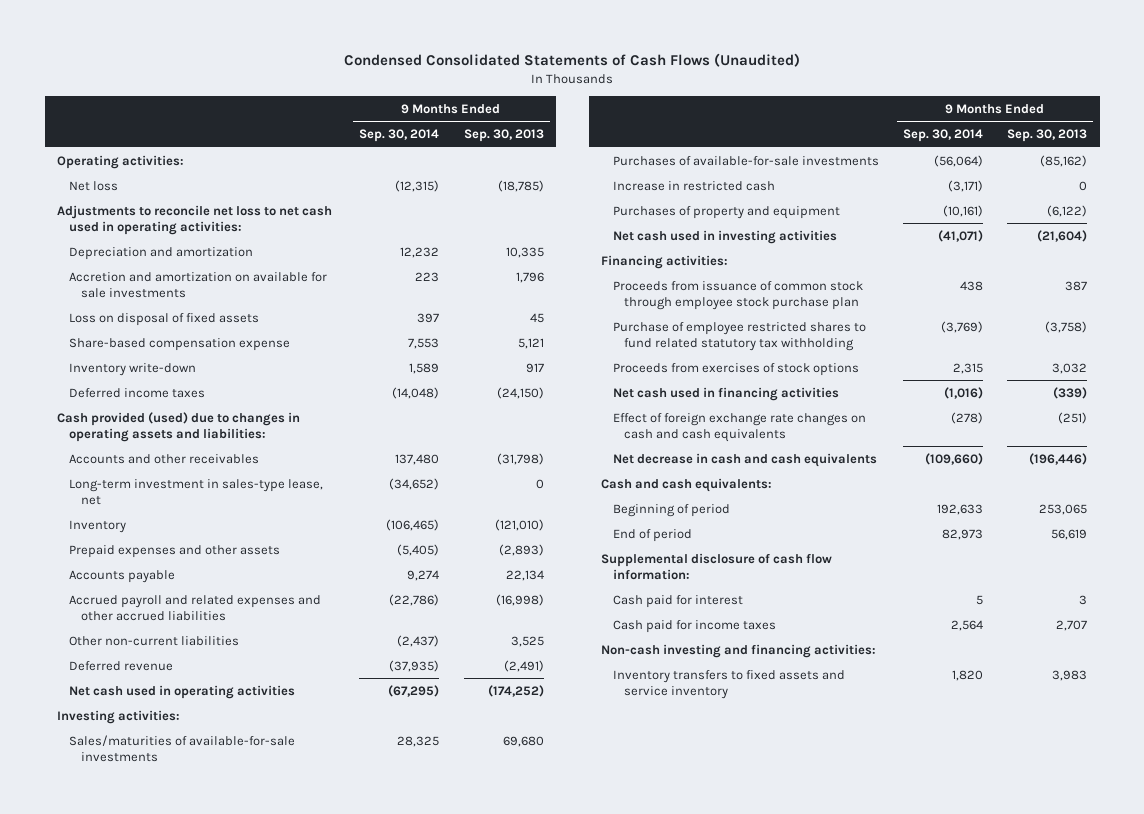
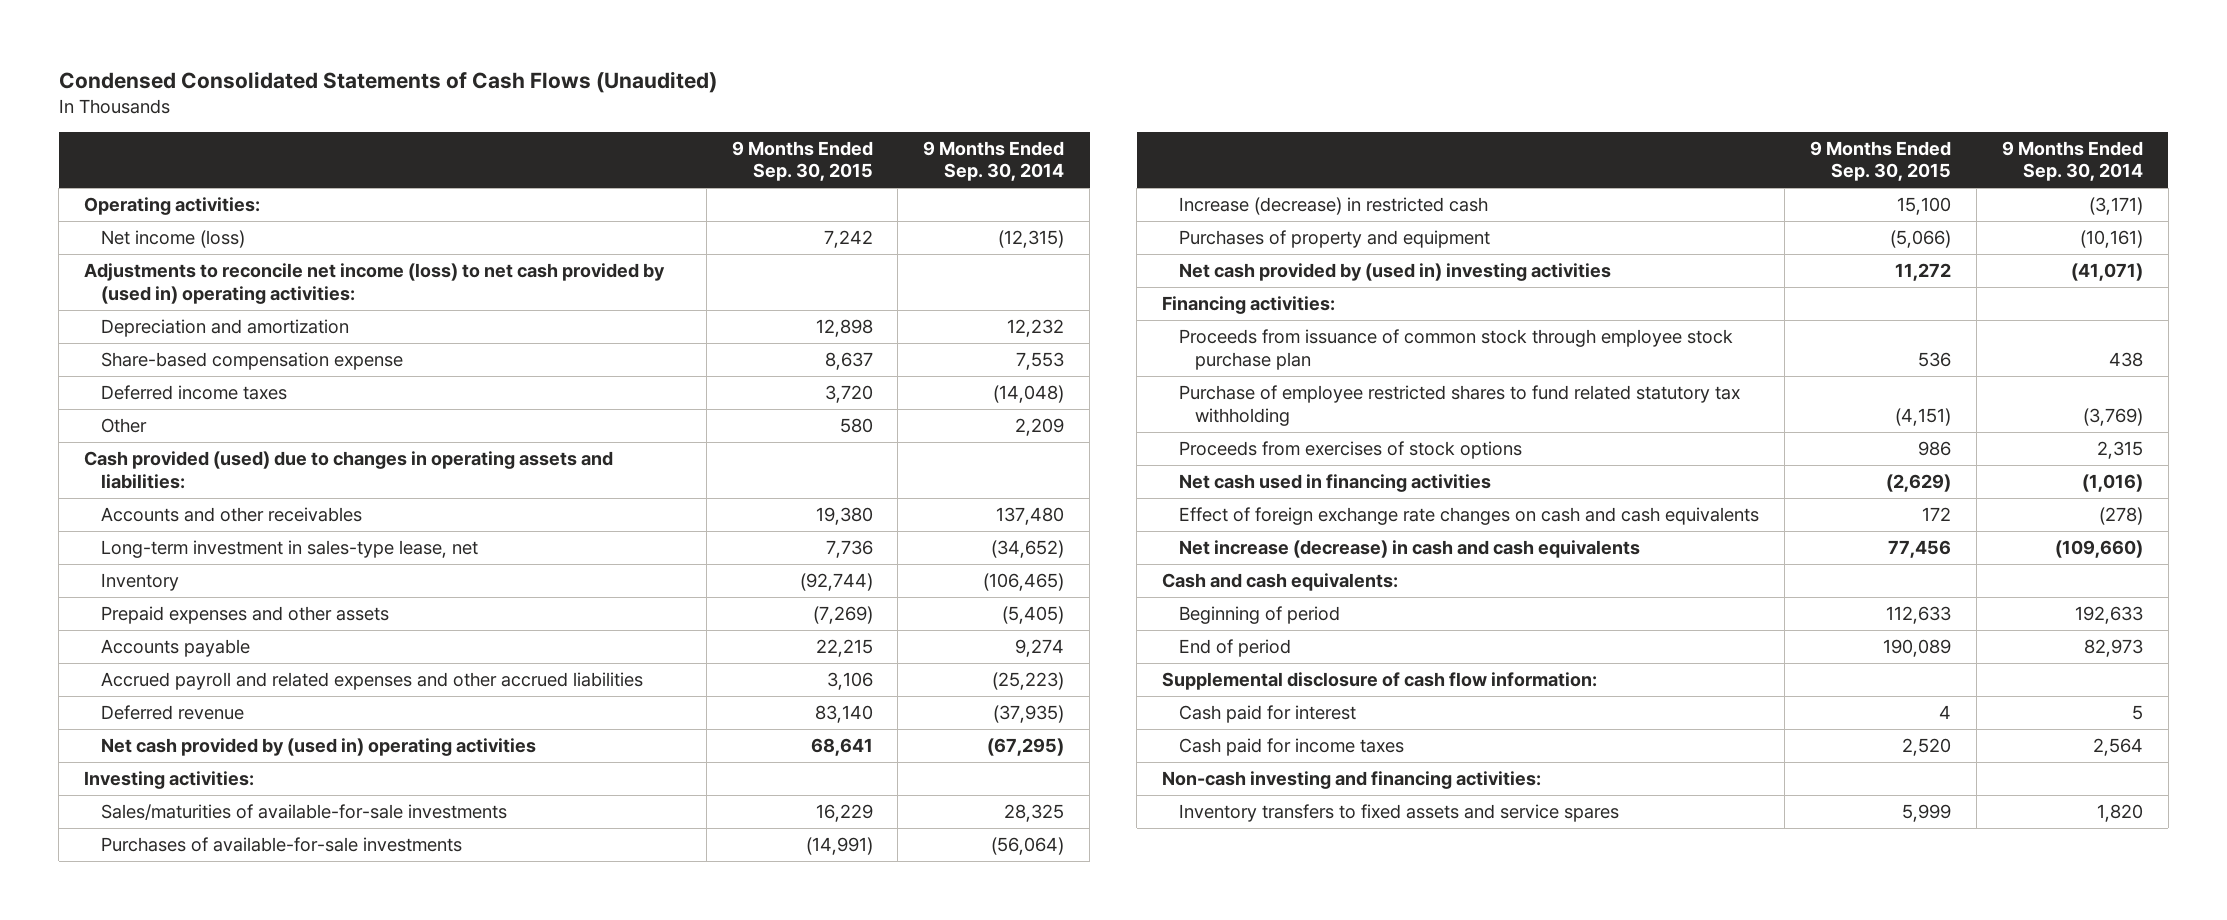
[463,129,544,143] Sep. 30, 2013 -> none
none -> [731,140,873,182] 9 Months Ended Sep. 30, 2015
[68,180,118,191] Net loss -> [100,230,245,249] Net income (loss)
[56,204,332,235] Adjustments to reconcile net loss to net cash used in operating activities: -> [84,263,666,304] Adjustments to reconcile net income (loss) to net cash provided by (used in) operating activities:
[68,271,327,298] Accretion and amortization on available for sale investments -> none
[68,312,259,326] Loss on disposal of fixed assets -> none
[68,362,196,376] Inventory write-down -> none
none -> [100,418,147,434] Other
[68,635,239,646] Other non-current liabilities -> none
[389,593,440,606] (22,786) -> [992,672,1065,691] (25,223)
[68,684,295,699] Net cash used in operating activities -> [100,738,536,757] Net cash provided by (used in) operating activities
[612,180,775,191] Increase in restricted cash -> [1178,197,1488,216] Increase (decrease) in restricted cash
[612,229,837,244] Net cash used in investing activities -> [1178,263,1611,282] Net cash provided by (used in) investing activities
[612,452,877,467] Net decrease in cash and cash equivalents -> [1178,540,1640,559] Net increase (decrease) in cash and cash equivalents
[612,669,845,699] Inventory transfers to fixed assets and service inventory -> [1178,804,1619,823] Inventory transfers to fixed assets and service spares

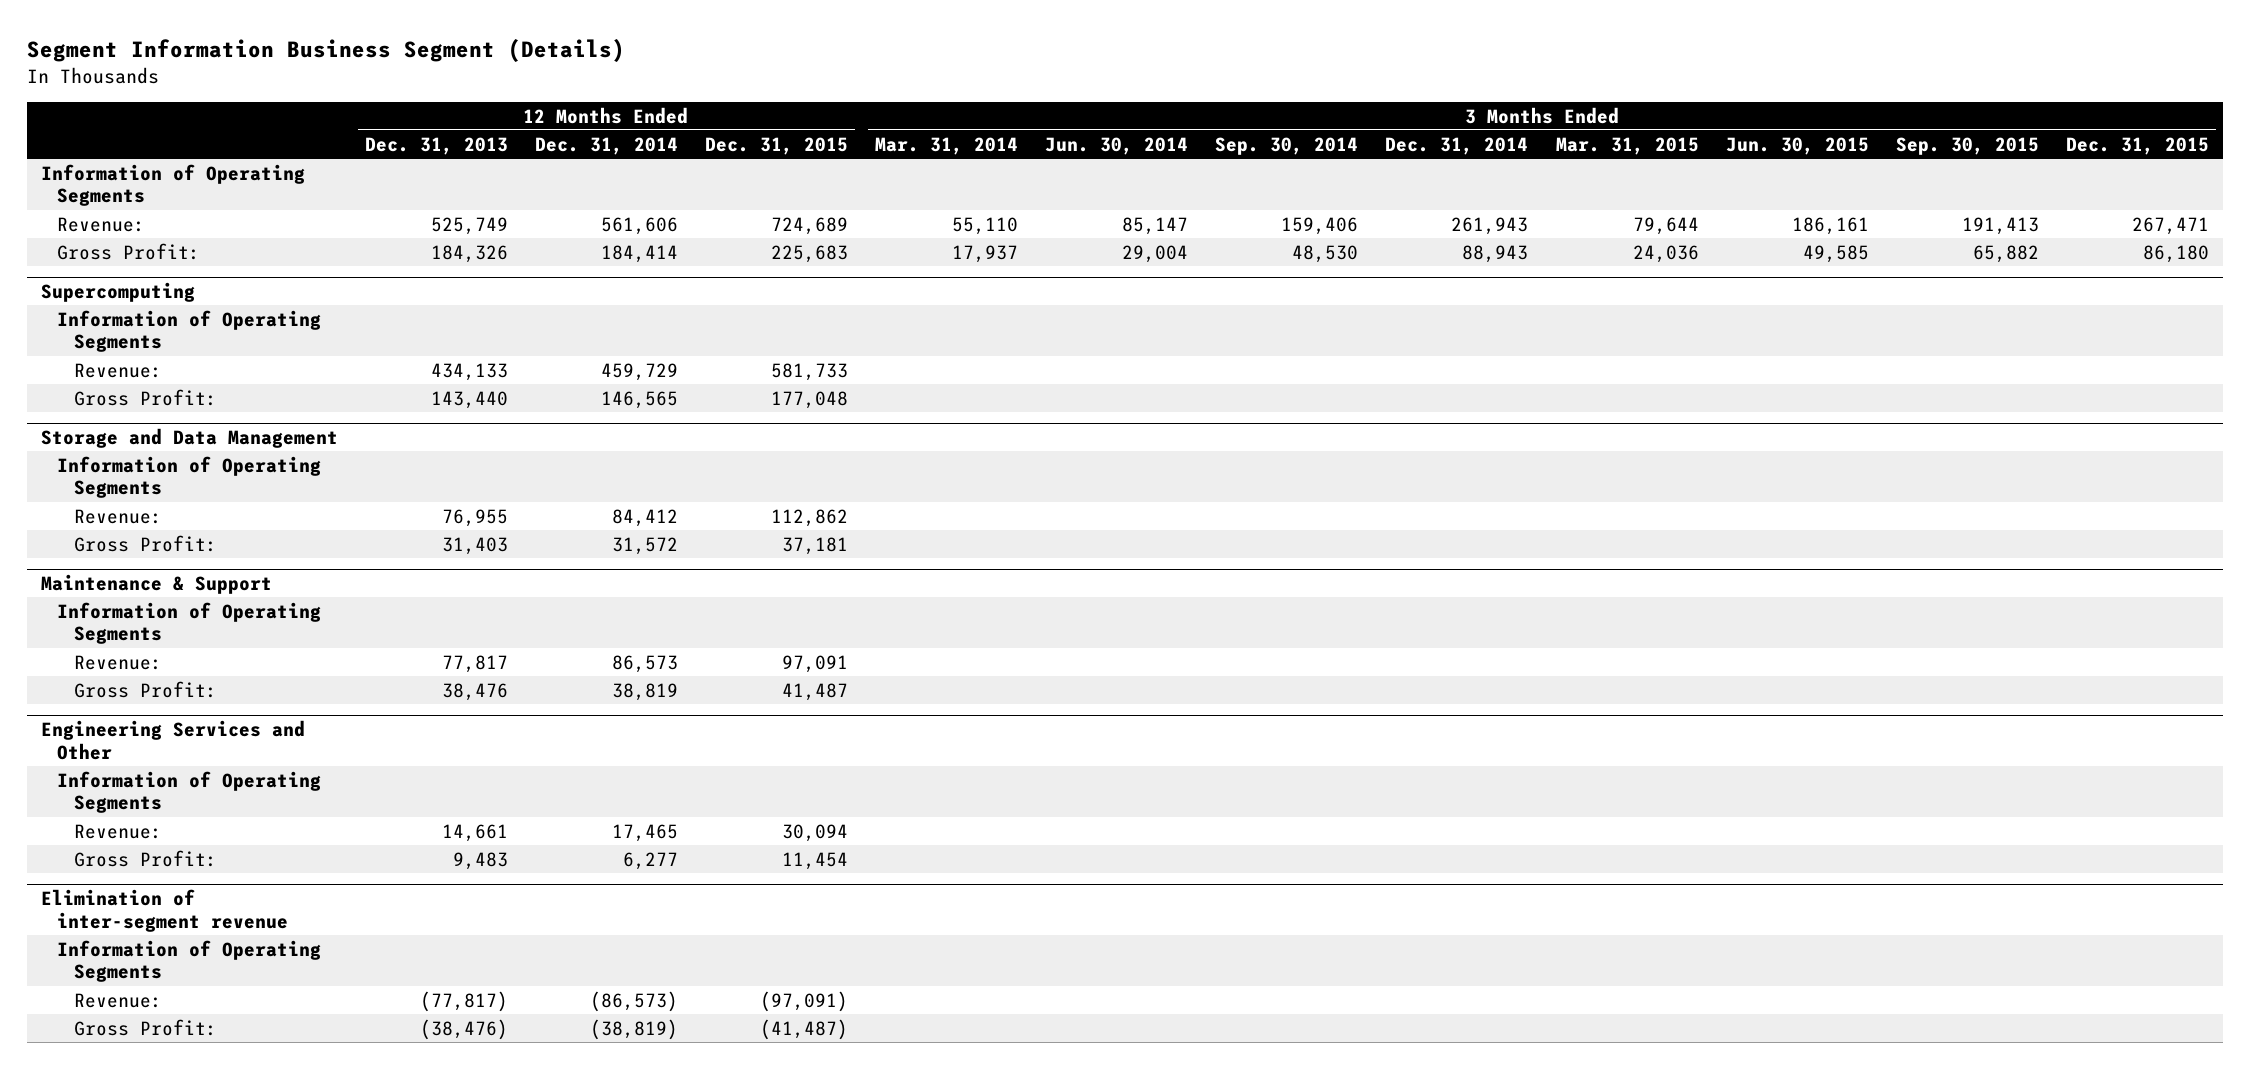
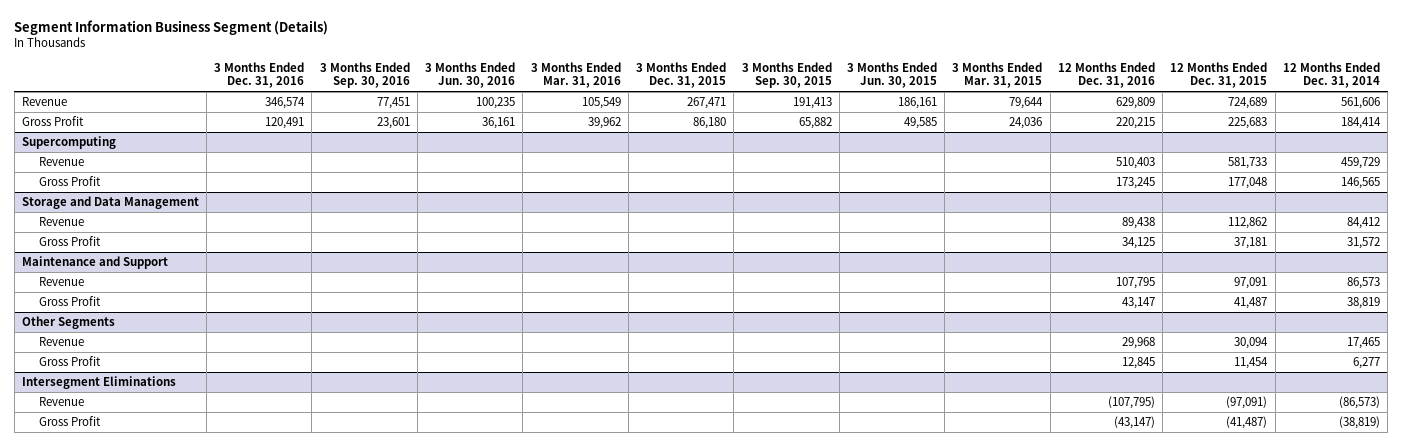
[364,136,508,155] Dec. 31, 2013 -> none
[875,136,1019,155] Mar. 31, 2014 -> none
[1045,136,1189,155] Jun. 30, 2014 -> none
[1215,136,1359,155] Sep. 30, 2014 -> none
[1385,136,1529,155] Dec. 31, 2014 -> none
none -> [214,62,305,89] 3 Months Ended Dec. 31, 2016
none -> [319,62,410,89] 3 Months Ended Sep. 30, 2016
none -> [425,62,516,89] 3 Months Ended Jun. 30, 2016
none -> [530,62,621,89] 3 Months Ended Mar. 31, 2016
none -> [1057,62,1155,89] 12 Months Ended Dec. 31, 2016
[40,163,305,207] Information of Operating Segments -> none
[57,216,146,232] Revenue: -> [21,97,67,107] Revenue
[57,242,201,260] Gross Profit: -> [21,116,84,127] Gross Profit
[57,309,322,353] Information of Operating Segments -> none
[74,362,163,378] Revenue: -> [39,157,85,167] Revenue
[74,388,218,406] Gross Profit: -> [39,176,102,187] Gross Profit
[57,455,322,499] Information of Operating Segments -> none
[57,601,322,645] Information of Operating Segments -> none
[57,770,322,814] Information of Operating Segments -> none
[57,939,322,983] Information of Operating Segments -> none
[74,508,163,524] Revenue: -> [39,217,85,227] Revenue
[74,534,218,552] Gross Profit: -> [39,236,102,247] Gross Profit
[40,574,272,595] Maintenance & Support -> [21,256,168,270] Maintenance and Support
[74,654,163,670] Revenue: -> [39,277,85,287] Revenue
[74,680,218,698] Gross Profit: -> [39,296,102,307] Gross Profit
[40,720,305,760] Engineering Services and Other -> [21,316,115,330] Other Segments
[74,823,163,839] Revenue: -> [39,337,85,347] Revenue
[74,849,218,867] Gross Profit: -> [39,356,102,367] Gross Profit
[40,889,289,932] Elimination of inter-segment revenue -> [21,376,176,390] Intersegment Eliminations
[74,992,163,1008] Revenue: -> [39,397,85,407] Revenue
[74,1018,218,1036] Gross Profit: -> [39,416,102,427] Gross Profit

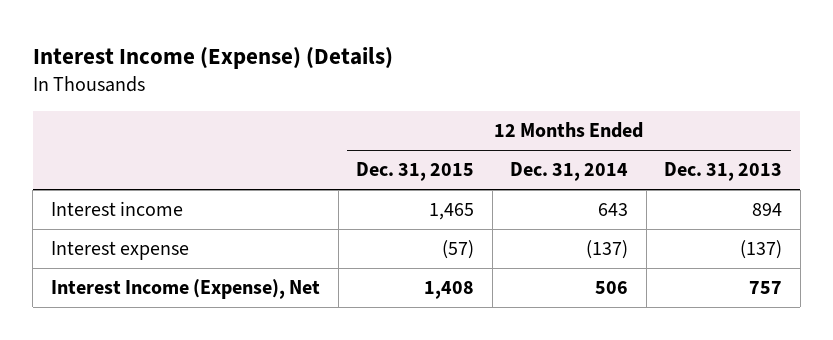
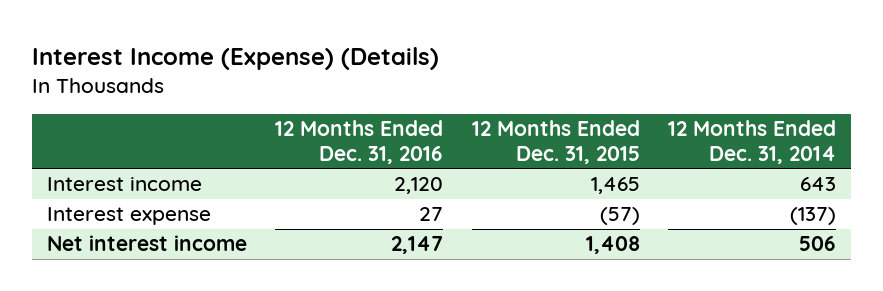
[664,162,783,182] Dec. 31, 2013 -> none
none -> [275,120,444,164] 12 Months Ended Dec. 31, 2016
[50,279,320,300] Interest Income (Expense), Net -> [46,235,247,252] Net interest income

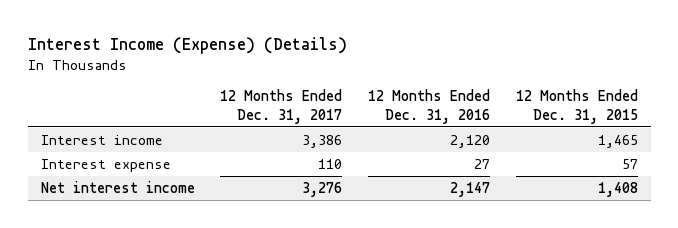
[668,120,837,164] 12 Months Ended Dec. 31, 2014 -> none
none -> [220,89,343,124] 12 Months Ended Dec. 31, 2017
[599,207,640,226] (57) -> [621,159,638,170] 57

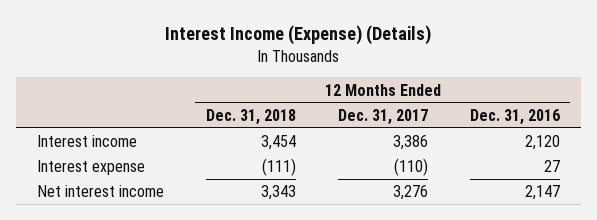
[515,89,638,124] 12 Months Ended Dec. 31, 2015 -> none
none -> [205,108,296,125] Dec. 31, 2018
[318,159,343,170] 110 -> [393,158,428,177] (110)

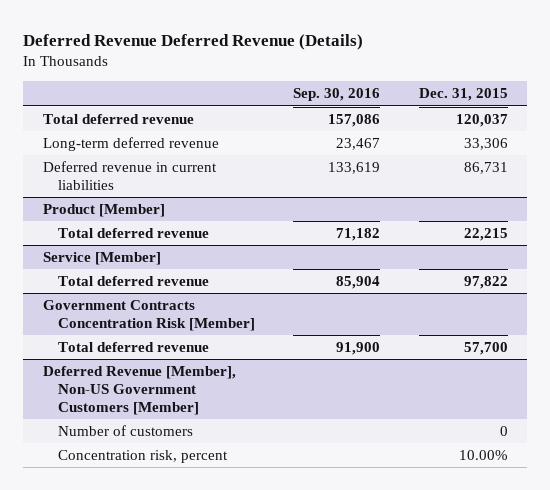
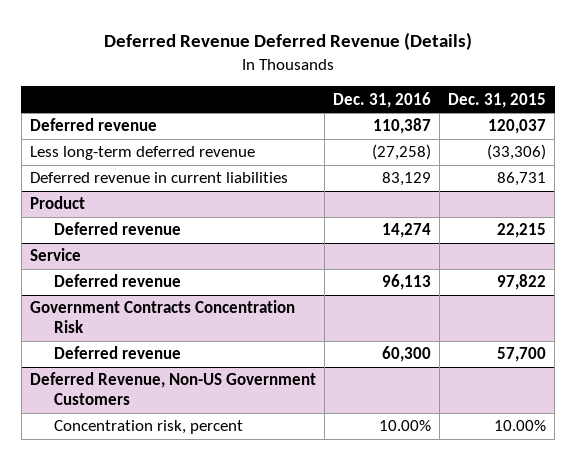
[293,88,381,102] Sep. 30, 2016 -> none
none -> [333,91,432,108] Dec. 31, 2016
[42,114,194,125] Total deferred revenue -> [29,118,157,132] Deferred revenue
[42,137,219,152] Long-term deferred revenue -> [29,146,255,161] Less long-term deferred revenue
[463,138,508,151] 33,306 -> [487,144,547,161] (33,306)
[57,425,193,437] Number of customers -> none
[42,204,165,218] Product [Member] -> [29,196,85,210] Product
[57,228,209,239] Total deferred revenue -> [54,222,182,236] Deferred revenue
[42,252,161,266] Service [Member] -> [29,248,81,262] Service
[57,276,209,287] Total deferred revenue -> [54,274,182,288] Deferred revenue
[42,300,255,331] Government Contracts Concentration Risk [Member] -> [29,300,295,334] Government Contracts Concentration Risk
[57,342,209,353] Total deferred revenue -> [54,346,182,360] Deferred revenue
[42,366,236,415] Deferred Revenue [Member], Non-US Government Customers [Member] -> [29,372,316,406] Deferred Revenue, Non-US Government Customers

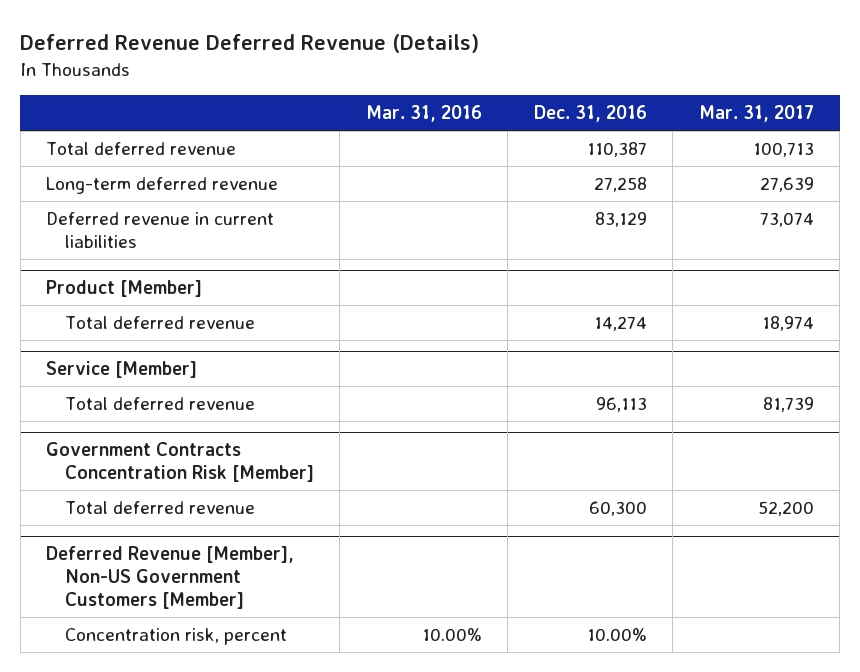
[448,92,547,108] Dec. 31, 2015 -> none
none -> [365,105,482,123] Mar. 31, 2016
none -> [698,105,814,123] Mar. 31, 2017
[29,118,157,132] Deferred revenue -> [46,142,237,156] Total deferred revenue
[29,146,255,161] Less long-term deferred revenue -> [46,177,279,195] Long-term deferred revenue
[372,144,432,161] (27,258) -> [593,177,647,193] 27,258
[29,196,85,210] Product -> [46,280,203,298] Product [Member]
[54,222,182,236] Deferred revenue -> [64,316,255,330] Total deferred revenue
[29,248,81,262] Service -> [46,361,198,379] Service [Member]
[54,274,182,288] Deferred revenue -> [64,397,255,411] Total deferred revenue
[29,300,295,334] Government Contracts Concentration Risk -> [46,442,314,483] Government Contracts Concentration Risk [Member]
[54,346,182,360] Deferred revenue -> [64,501,255,515] Total deferred revenue
[29,372,316,406] Deferred Revenue, Non-US Government Customers -> [46,546,295,610] Deferred Revenue [Member], Non-US Government Customers [Member]

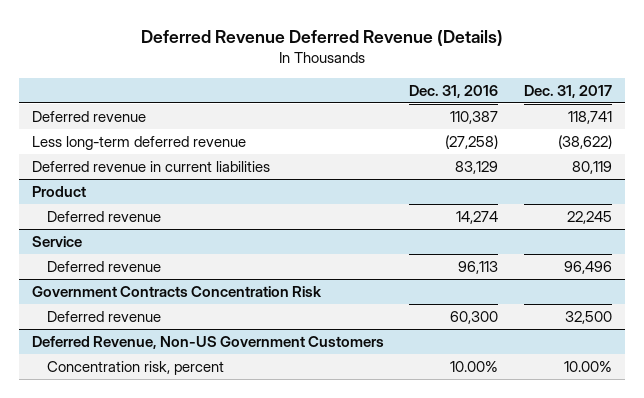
[365,105,482,123] Mar. 31, 2016 -> none
[698,105,814,123] Mar. 31, 2017 -> none
none -> [523,84,612,98] Dec. 31, 2017
[46,142,237,156] Total deferred revenue -> [31,110,146,122] Deferred revenue
[46,177,279,195] Long-term deferred revenue -> [31,135,246,150] Less long-term deferred revenue
[593,177,647,193] 27,258 -> [445,134,499,149] (27,258)
[46,280,203,298] Product [Member] -> [31,185,86,197] Product
[64,316,255,330] Total deferred revenue -> [47,210,162,222] Deferred revenue
[46,361,198,379] Service [Member] -> [31,235,82,247] Service
[64,397,255,411] Total deferred revenue -> [47,260,162,272] Deferred revenue
[46,442,314,483] Government Contracts Concentration Risk [Member] -> [31,285,322,297] Government Contracts Concentration Risk
[64,501,255,515] Total deferred revenue -> [47,310,162,322] Deferred revenue
[46,546,295,610] Deferred Revenue [Member], Non-US Government Customers [Member] -> [31,335,384,349] Deferred Revenue, Non-US Government Customers

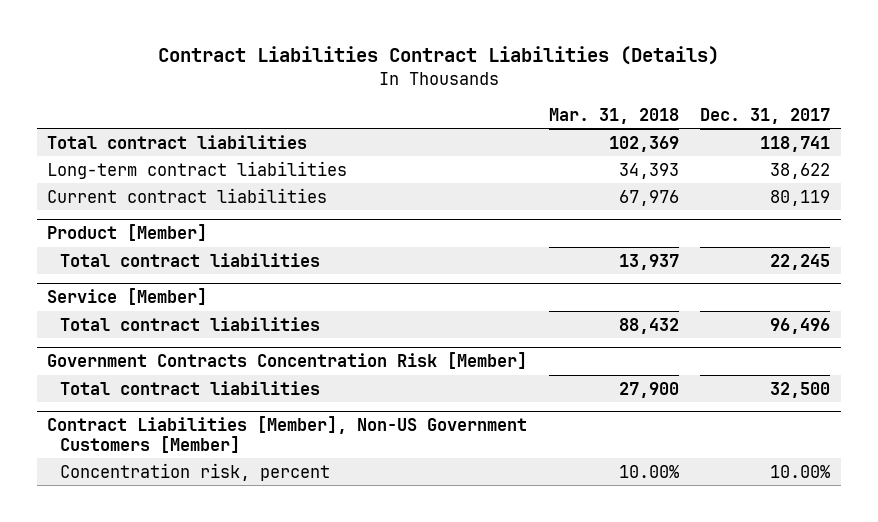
[140,29,503,46] Deferred Revenue Deferred Revenue (Details) -> [157,46,719,66] Contract Liabilities Contract Liabilities (Details)
[409,84,499,98] Dec. 31, 2016 -> none
none -> [548,107,679,124] Mar. 31, 2018
[31,335,384,349] Deferred Revenue, Non-US Government Customers -> none
[31,110,146,122] Deferred revenue -> [47,134,308,149] Total contract liabilities
[31,135,246,150] Less long-term deferred revenue -> [47,160,348,179] Long-term contract liabilities
[557,134,612,149] (38,622) -> [770,162,831,179] 38,622
[31,160,270,172] Deferred revenue in current liabilities -> [47,187,328,203] Current contract liabilities
[31,185,86,197] Product -> [47,224,208,242] Product [Member]
[47,210,162,222] Deferred revenue -> [60,252,321,267] Total contract liabilities
[31,235,82,247] Service -> [47,288,208,306] Service [Member]
[47,260,162,272] Deferred revenue -> [60,316,321,331] Total contract liabilities
[31,285,322,297] Government Contracts Concentration Risk -> [47,352,528,370] Government Contracts Concentration Risk [Member]
[47,310,162,322] Deferred revenue -> [60,380,321,395] Total contract liabilities
none -> [47,416,528,453] Contract Liabilities [Member], Non-US Government Customers [Member]

